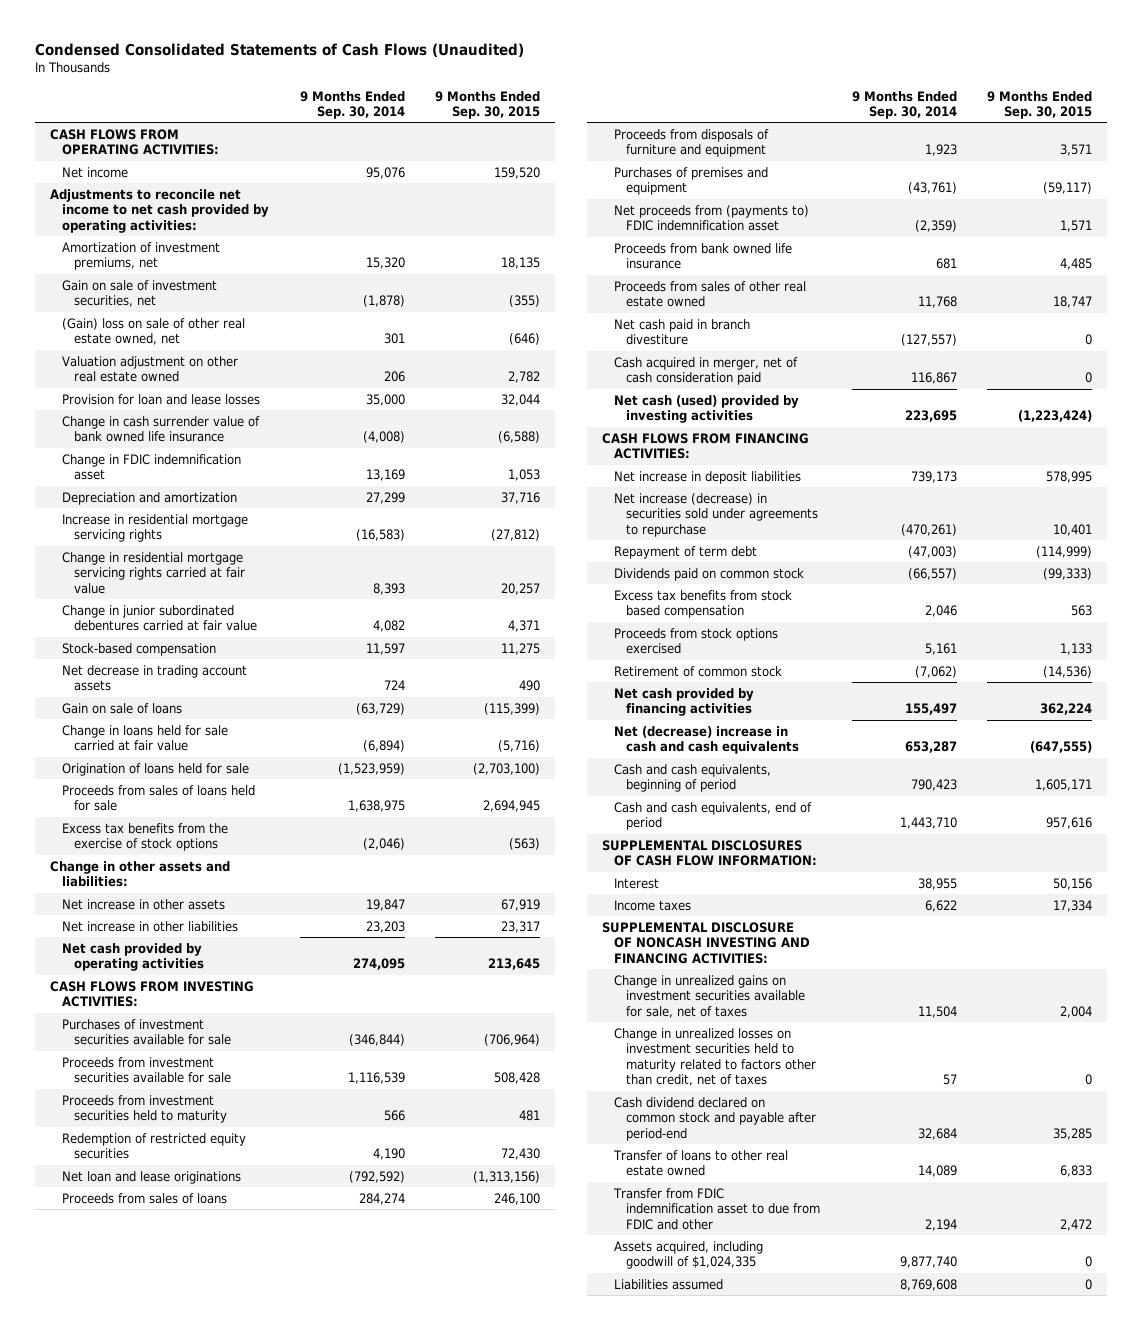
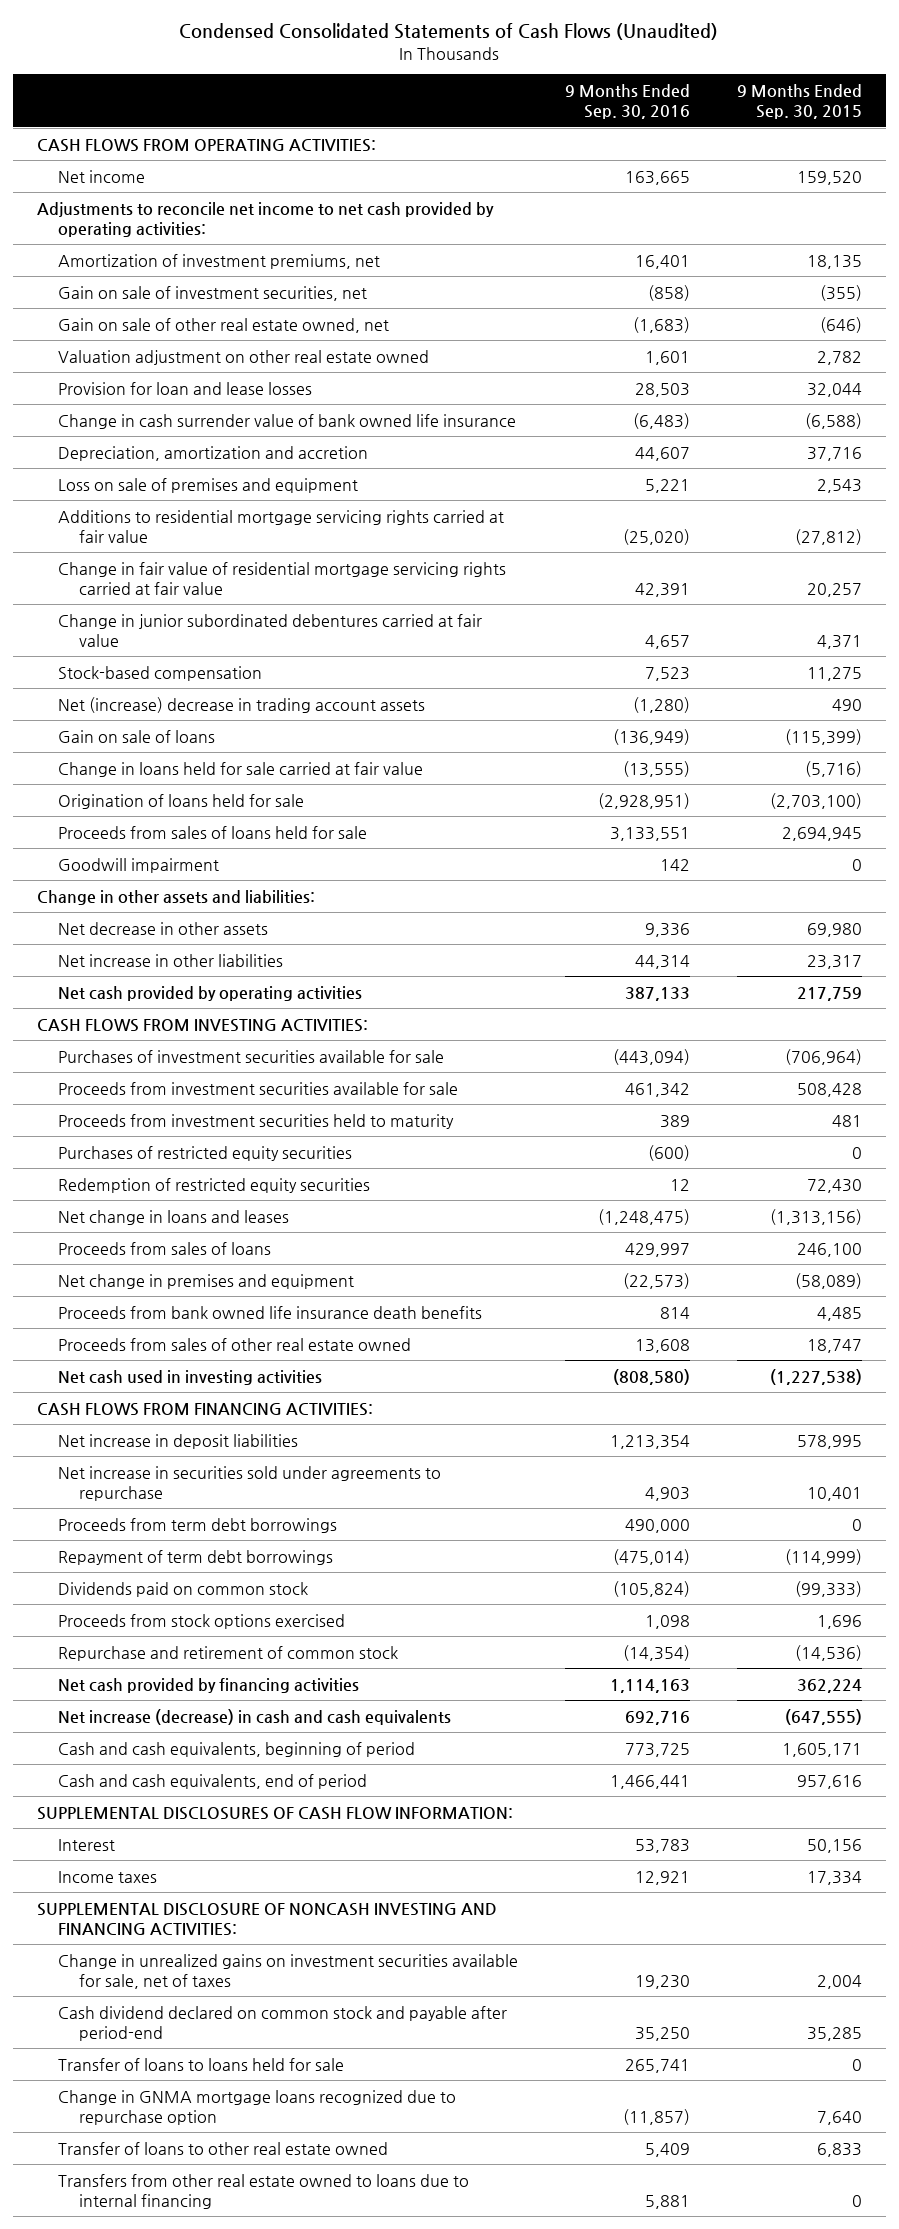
[299,90,405,120] 9 Months Ended Sep. 30, 2014 -> none
none -> [564,84,690,120] 9 Months Ended Sep. 30, 2016
[62,317,246,346] (Gain) loss on sale of other real estate owned, net -> [57,317,389,333] Gain on sale of other real estate owned, net
[62,453,242,481] Change in FDIC indemnification asset -> none
[62,491,238,505] Depreciation and amortization -> [57,445,368,461] Depreciation, amortization and accretion
none -> [57,477,358,493] Loss on sale of premises and equipment
[62,513,249,543] Increase in residential mortgage servicing rights -> [57,509,504,543] Additions to residential mortgage servicing rights carried at fair value
[62,551,246,594] Change in residential mortgage servicing rights carried at fair value -> [57,561,506,595] Change in fair value of residential mortgage servicing rights carried at fair value
[62,664,248,692] Net decrease in trading account assets -> [57,696,425,713] Net (increase) decrease in trading account assets
[62,822,229,852] Excess tax benefits from the exercise of stock options -> none
none -> [57,857,219,873] Goodwill impairment
[62,898,226,910] Net increase in other assets -> [57,921,268,935] Net decrease in other assets
[501,898,541,911] 67,919 -> [807,922,863,937] 69,980
[488,958,541,971] 213,645 -> [797,986,863,1001] 217,759
none -> [57,1145,352,1161] Purchases of restricted equity securities
[62,1170,242,1184] Net loan and lease originations -> [57,1209,289,1225] Net change in loans and leases
[614,128,770,158] Proceeds from disposals of furniture and equipment -> none
[614,204,810,232] Net proceeds from (payments to) FDIC indemnification asset -> none
[614,166,769,196] Purchases of premises and equipment -> [57,1273,354,1289] Net change in premises and equipment
[1043,182,1093,195] (59,117) -> [795,1272,863,1289] (58,089)
[614,242,793,270] Proceeds from bank owned life insurance -> [57,1305,482,1319] Proceeds from bank owned life insurance death benefits
[614,318,751,346] Net cash paid in branch divestiture -> none
[614,356,799,386] Cash acquired in merger, net of cash consideration paid -> none
[614,394,800,424] Net cash (used) provided by investing activities -> [57,1369,322,1385] Net cash used in investing activities
[1018,410,1093,423] (1,223,424) -> [770,1368,863,1385] (1,227,538)
[614,492,819,537] Net increase (decrease) in securities sold under agreements to repurchase -> [57,1465,441,1501] Net increase in securities sold under agreements to repurchase
none -> [57,1517,337,1533] Proceeds from term debt borrowings
[614,545,758,559] Repayment of term debt -> [57,1549,333,1565] Repayment of term debt borrowings
[614,589,793,619] Excess tax benefits from stock based compensation -> none
[1060,643,1093,656] 1,133 -> [817,1614,863,1629] 1,696
[614,665,783,677] Retirement of common stock -> [57,1645,398,1661] Repurchase and retirement of common stock
[614,725,800,755] Net (decrease) increase in cash and cash equivalents -> [57,1708,451,1725] Net increase (decrease) in cash and cash equivalents
[614,1027,817,1087] Change in unrealized losses on investment securities held to maturity related to factors other than credit, net of taxes -> none
none -> [57,2057,344,2071] Transfer of loans to loans held for sale
none -> [57,2089,456,2125] Change in GNMA mortgage loans recognized due to repurchase option
[613,1187,821,1230] Transfer from FDIC indemnification asset to due from FDIC and other -> none
[614,1240,764,1270] Assets acquired, including goodwill of $1,024,335 -> none
[614,1278,724,1290] Liabilities assumed -> none
none -> [57,2173,469,2209] Transfers from other real estate owned to loans due to internal financing

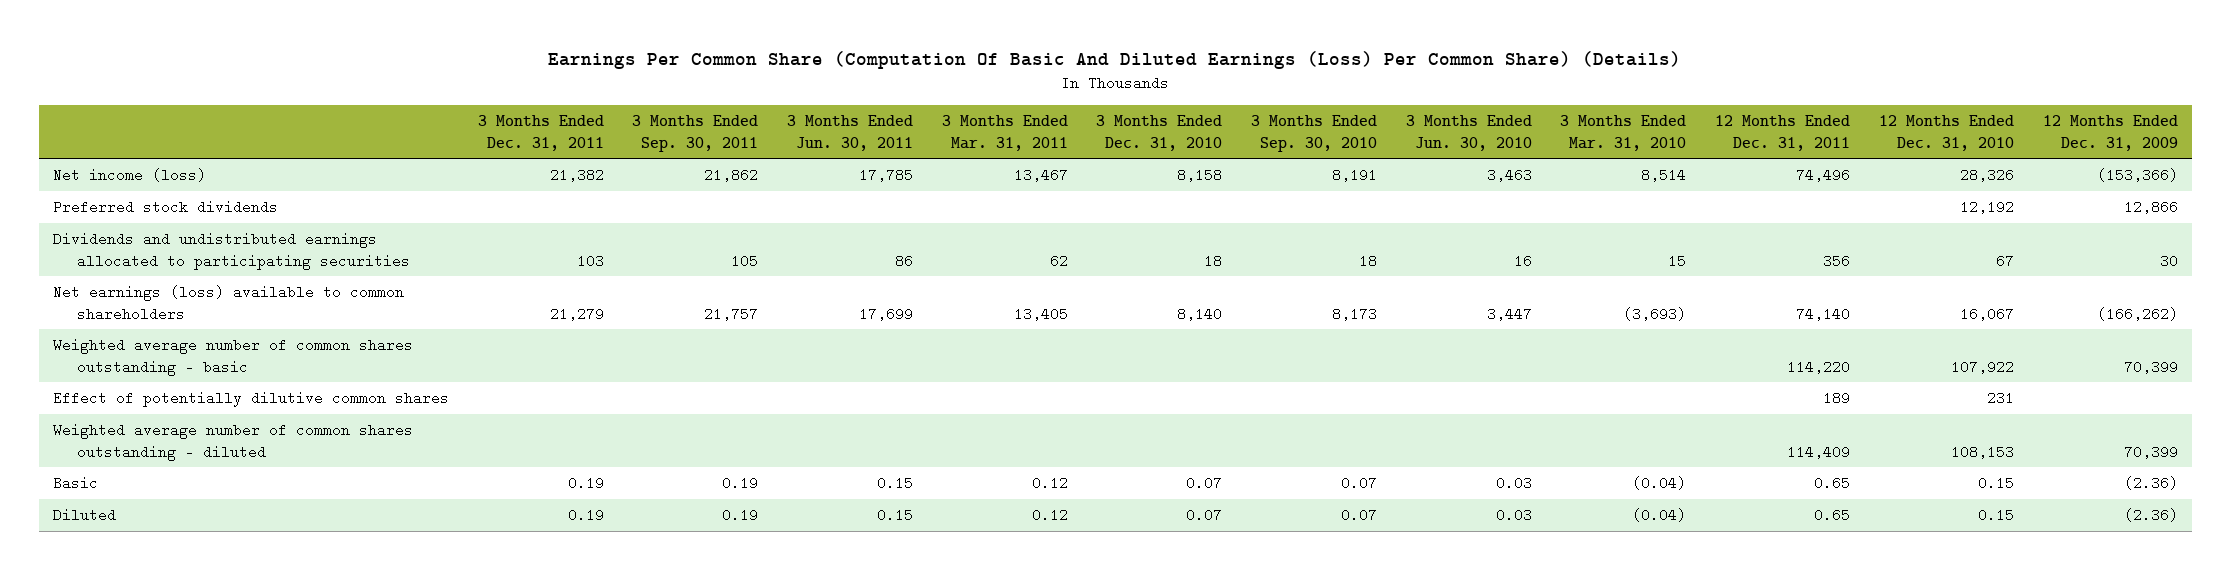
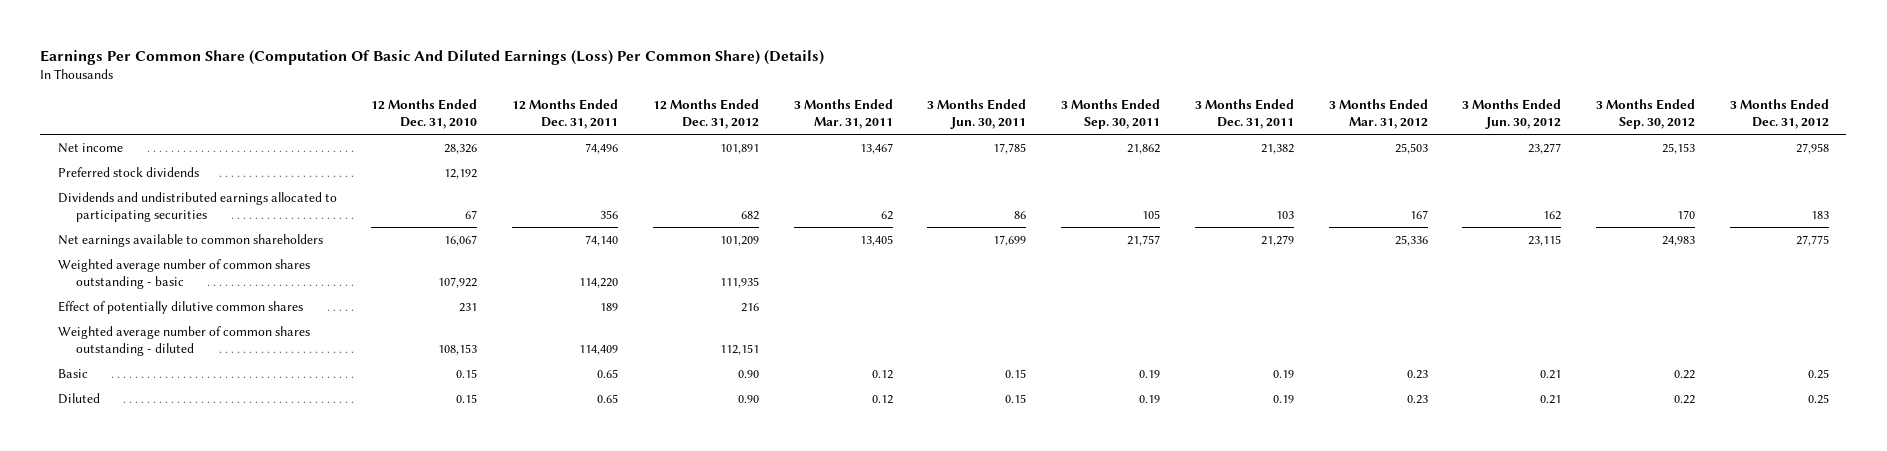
[1096,115,1223,151] 3 Months Ended Dec. 31, 2010 -> none
[1251,115,1378,152] 3 Months Ended Sep. 30, 2010 -> none
[1405,115,1532,151] 3 Months Ended Jun. 30, 2010 -> none
[1560,115,1687,151] 3 Months Ended Mar. 31, 2010 -> none
[2042,115,2178,151] 12 Months Ended Dec. 31, 2009 -> none
none -> [652,99,759,130] 12 Months Ended Dec. 31, 2012
none -> [1328,99,1428,130] 3 Months Ended Mar. 31, 2012
none -> [1462,99,1562,130] 3 Months Ended Jun. 30, 2012
none -> [1596,99,1696,130] 3 Months Ended Sep. 30, 2012
none -> [1729,99,1829,130] 3 Months Ended Dec. 31, 2012
[52,167,206,182] Net income (loss) -> [57,143,123,154] Net income
[52,284,404,321] Net earnings (loss) available to common shareholders -> [57,234,323,248] Net earnings available to common shareholders

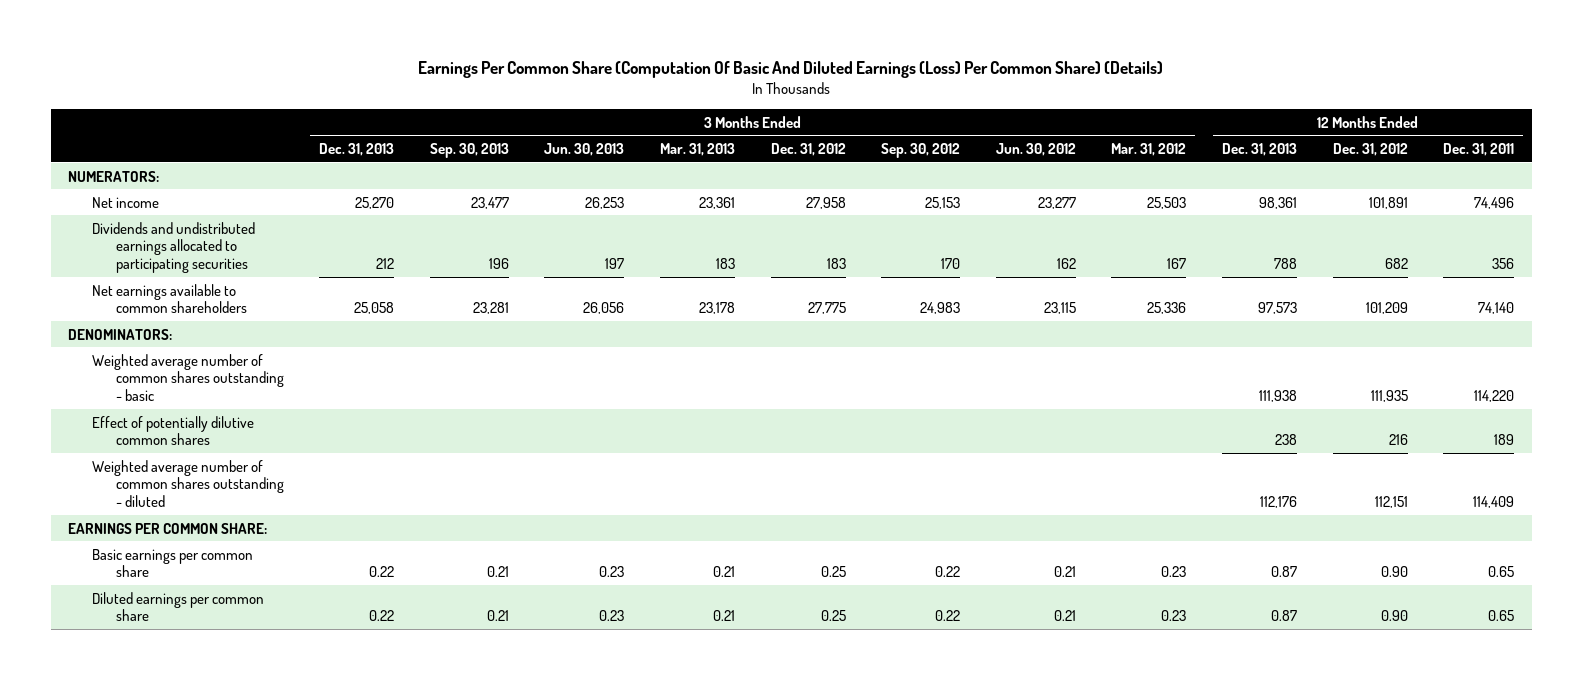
[371,99,478,130] 12 Months Ended Dec. 31, 2010 -> none
[793,99,893,130] 3 Months Ended Mar. 31, 2011 -> none
[927,99,1027,130] 3 Months Ended Jun. 30, 2011 -> none
[1061,99,1161,130] 3 Months Ended Sep. 30, 2011 -> none
[1194,99,1294,130] 3 Months Ended Dec. 31, 2011 -> none
none -> [319,143,395,157] Dec. 31, 2013
none -> [429,143,509,159] Sep. 30, 2013
none -> [544,143,625,157] Jun. 30, 2013
none -> [659,143,735,157] Mar. 31, 2013
none -> [1221,143,1297,157] Dec. 31, 2013
none -> [68,170,160,182] NUMERATORS:
[57,167,199,178] Preferred stock dividends -> none
none -> [68,328,173,340] DENOMINATORS:
none -> [68,522,268,534] EARNINGS PER COMMON SHARE:
[57,369,88,379] Basic -> [92,548,254,578] Basic earnings per common share
[57,393,100,405] Diluted -> [92,591,265,622] Diluted earnings per common share

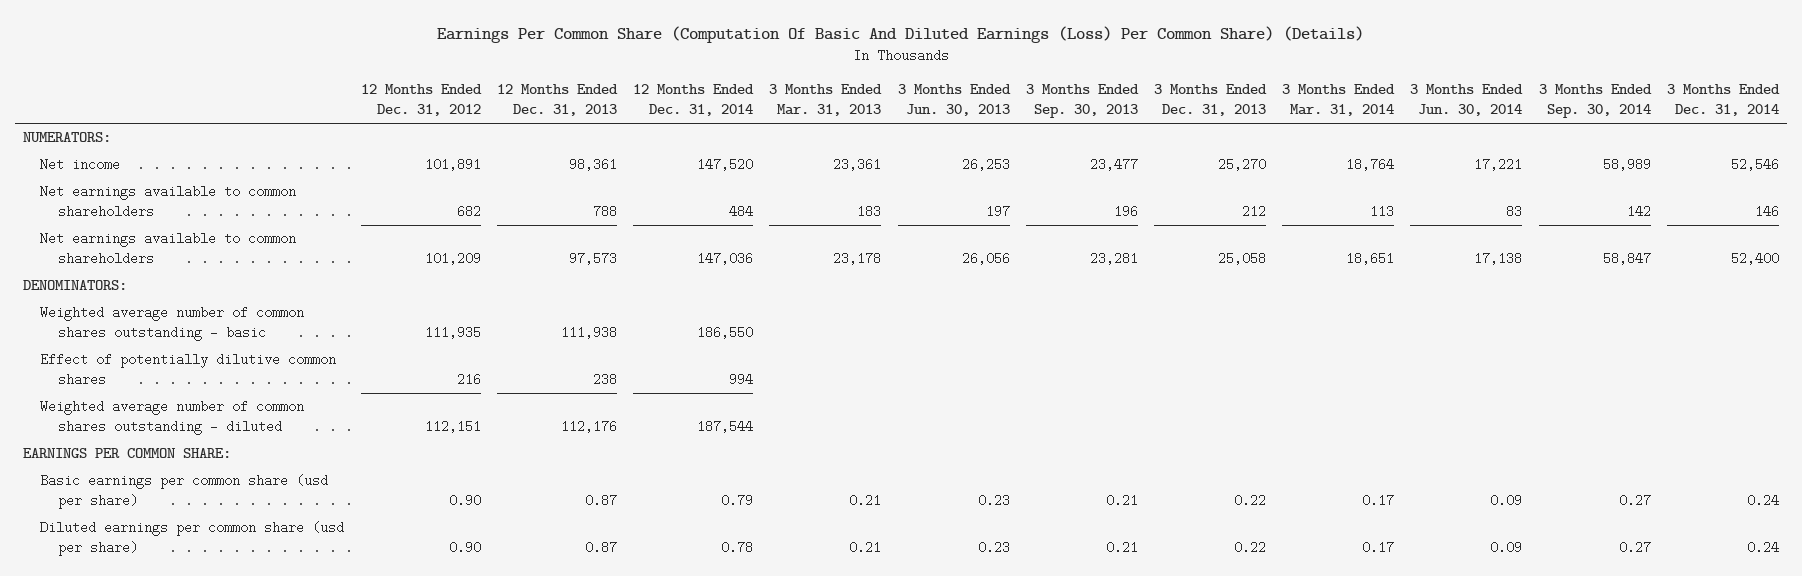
[770,143,846,157] Dec. 31, 2012 -> none
[881,143,961,159] Sep. 30, 2012 -> none
[995,143,1076,157] Jun. 30, 2012 -> none
[1111,143,1187,157] Mar. 31, 2012 -> none
[1443,143,1515,157] Dec. 31, 2011 -> none
none -> [633,84,755,117] 12 Months Ended Dec. 31, 2014
none -> [1282,84,1396,117] 3 Months Ended Mar. 31, 2014
none -> [1410,84,1524,117] 3 Months Ended Jun. 30, 2014
none -> [1538,84,1652,119] 3 Months Ended Sep. 30, 2014
none -> [1666,84,1780,117] 3 Months Ended Dec. 31, 2014
[92,221,256,274] Dividends and undistributed earnings allocated to participating securities -> [40,185,297,219] Net earnings available to common shareholders
[92,548,254,578] Basic earnings per common share -> [40,474,329,510] Basic earnings per common share (usd per share)
[92,591,265,622] Diluted earnings per common share -> [40,521,345,557] Diluted earnings per common share (usd per share)

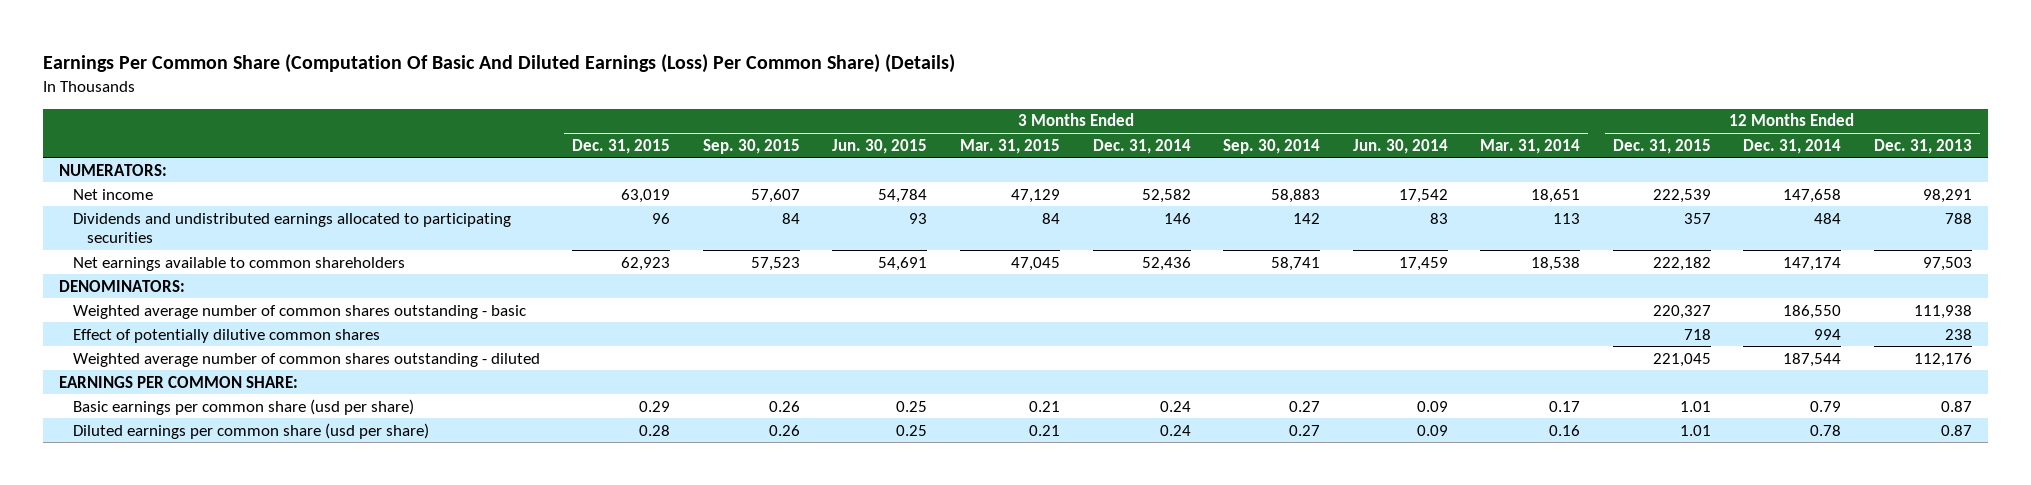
[360,84,482,117] 12 Months Ended Dec. 31, 2012 -> none
[769,84,883,117] 3 Months Ended Mar. 31, 2013 -> none
[897,84,1011,117] 3 Months Ended Jun. 30, 2013 -> none
[1025,84,1139,119] 3 Months Ended Sep. 30, 2013 -> none
[1153,84,1267,117] 3 Months Ended Dec. 31, 2013 -> none
none -> [572,138,671,154] Dec. 31, 2015
none -> [702,138,800,154] Sep. 30, 2015
none -> [832,138,928,154] Jun. 30, 2015
none -> [960,138,1061,154] Mar. 31, 2015
none -> [1612,138,1711,154] Dec. 31, 2015
[40,232,297,266] Net earnings available to common shareholders -> none
[568,158,617,172] 98,361 -> [1922,188,1972,203] 98,291
[697,158,754,172] 147,520 -> [1783,188,1842,203] 147,658
[1346,158,1395,172] 18,764 -> [1531,188,1581,203] 18,651
[1474,158,1523,172] 17,221 -> [1398,188,1448,203] 17,542
[1602,158,1651,172] 58,989 -> [1271,188,1321,203] 58,883
[1730,158,1779,172] 52,546 -> [1141,188,1191,203] 52,582
none -> [72,212,511,244] Dividends and undistributed earnings allocated to participating securities
[592,205,617,219] 788 -> [1922,256,1972,271] 97,503
[729,205,754,219] 484 -> [1783,256,1842,271] 147,174
[1370,205,1395,219] 113 -> [1531,256,1581,271] 18,538
[1506,205,1523,219] 83 -> [1398,256,1448,271] 17,459
[1626,205,1651,219] 142 -> [1271,256,1321,271] 58,741
[1754,205,1779,219] 146 -> [1141,256,1191,271] 52,436
[1362,541,1395,555] 0.17 -> [1549,424,1581,436] 0.16

